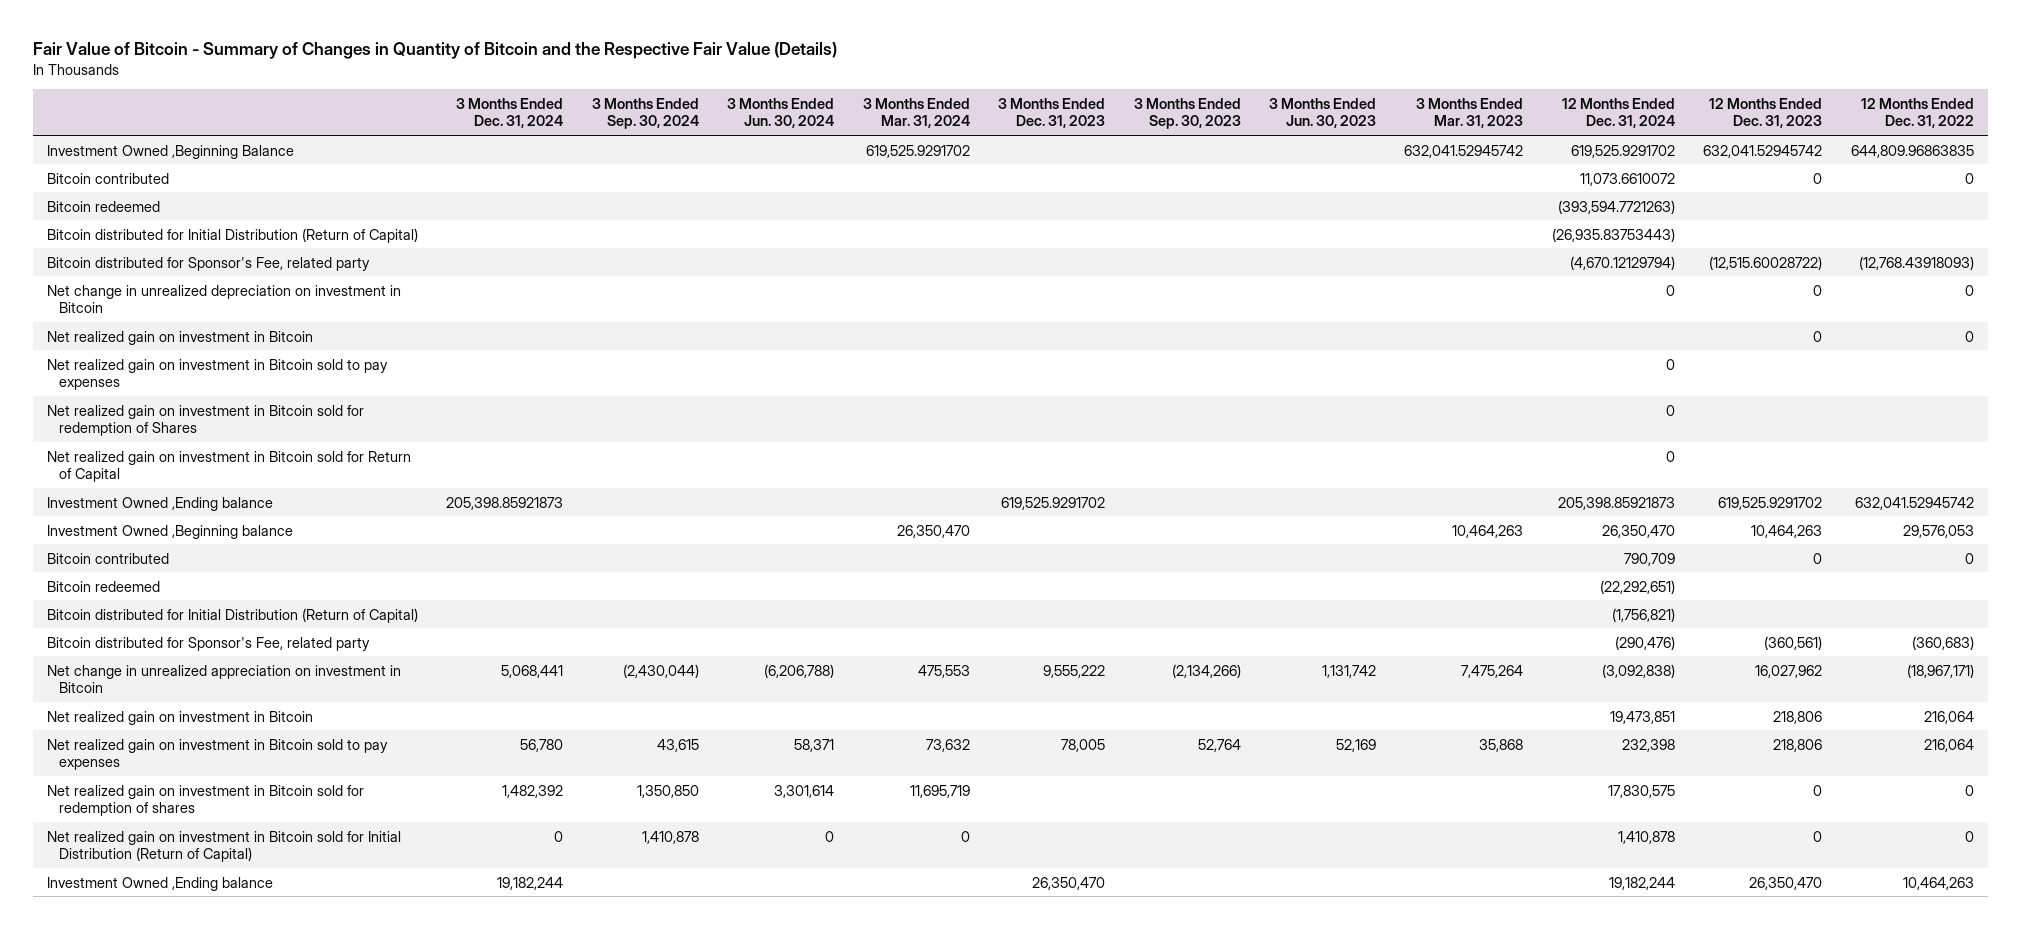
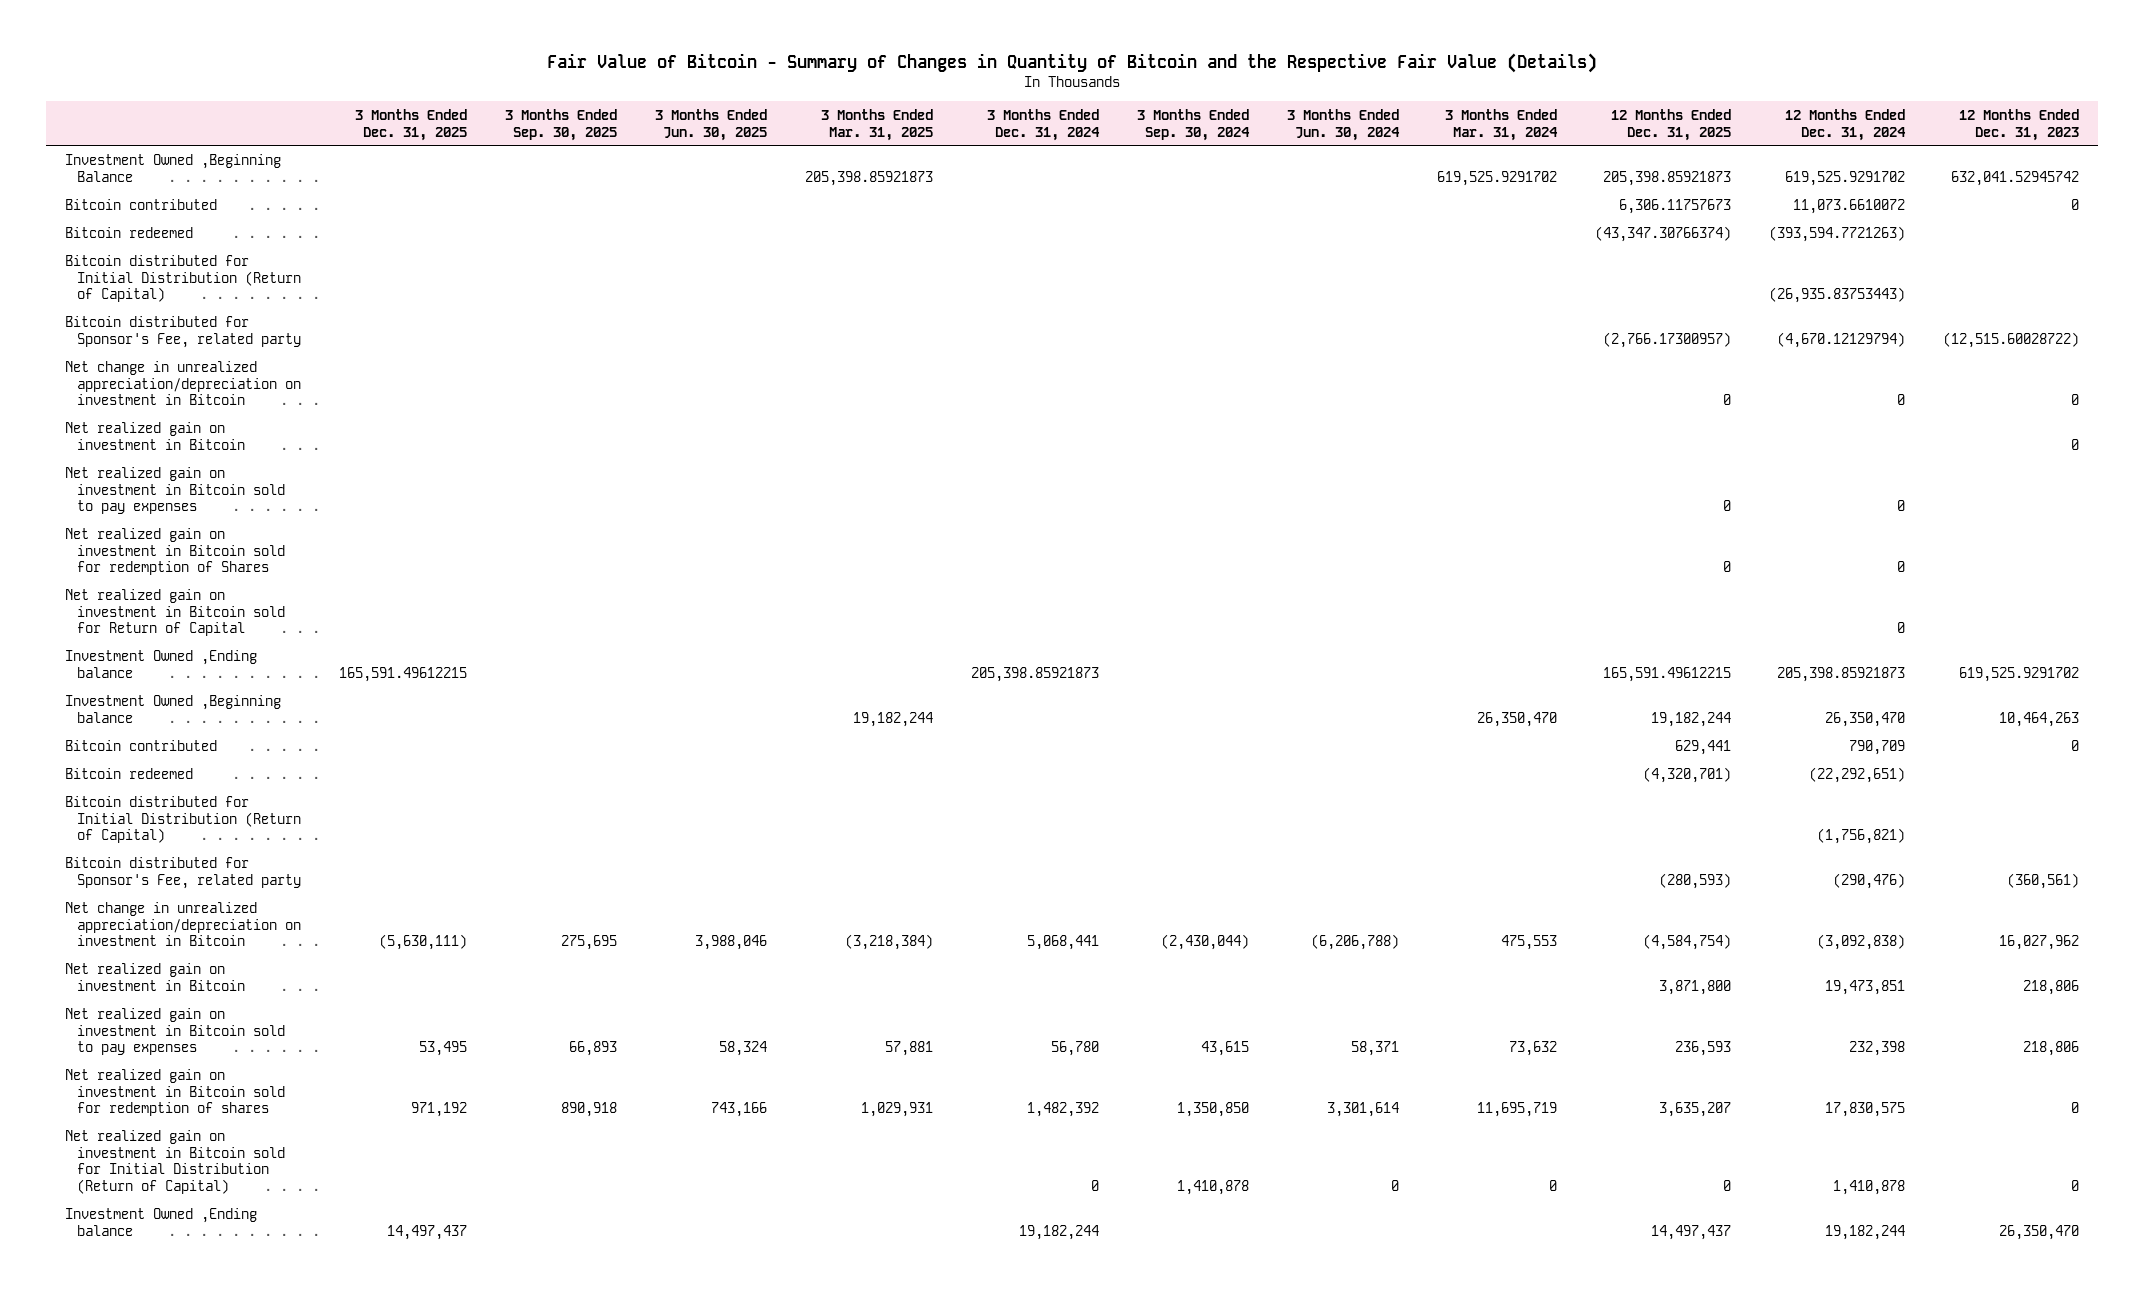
[998,97,1106,129] 3 Months Ended Dec. 31, 2023 -> none
[1133,97,1241,130] 3 Months Ended Sep. 30, 2023 -> none
[1268,97,1376,129] 3 Months Ended Jun. 30, 2023 -> none
[1416,97,1524,129] 3 Months Ended Mar. 31, 2023 -> none
[1860,97,1974,129] 12 Months Ended Dec. 31, 2022 -> none
none -> [355,108,468,141] 3 Months Ended Dec. 31, 2025
none -> [505,108,618,141] 3 Months Ended Sep. 30, 2025
none -> [655,108,768,141] 3 Months Ended Jun. 30, 2025
none -> [821,108,934,141] 3 Months Ended Mar. 31, 2025
none -> [1611,108,1732,141] 12 Months Ended Dec. 31, 2025
[46,284,401,313] Net change in unrealized depreciation on investment in Bitcoin -> [64,360,302,406] Net change in unrealized appreciation/depreciation on investment in Bitcoin
[46,664,401,693] Net change in unrealized appreciation on investment in Bitcoin -> [64,901,302,947] Net change in unrealized appreciation/depreciation on investment in Bitcoin

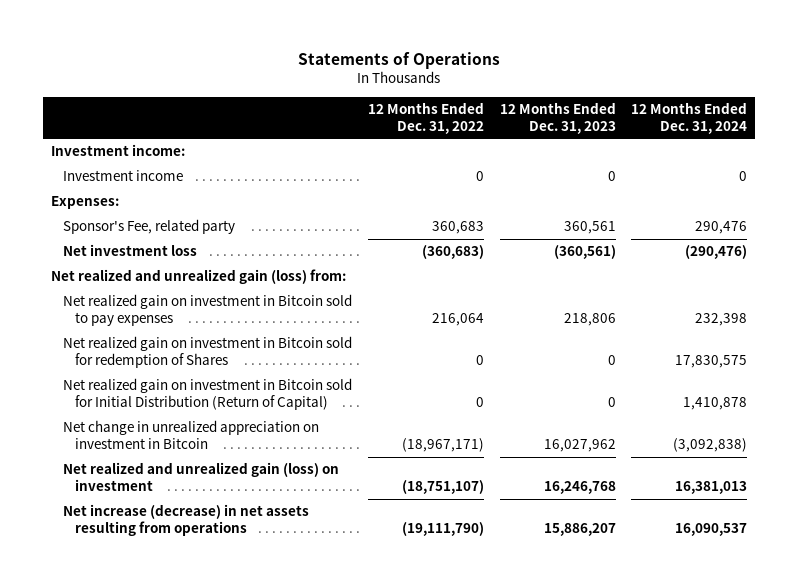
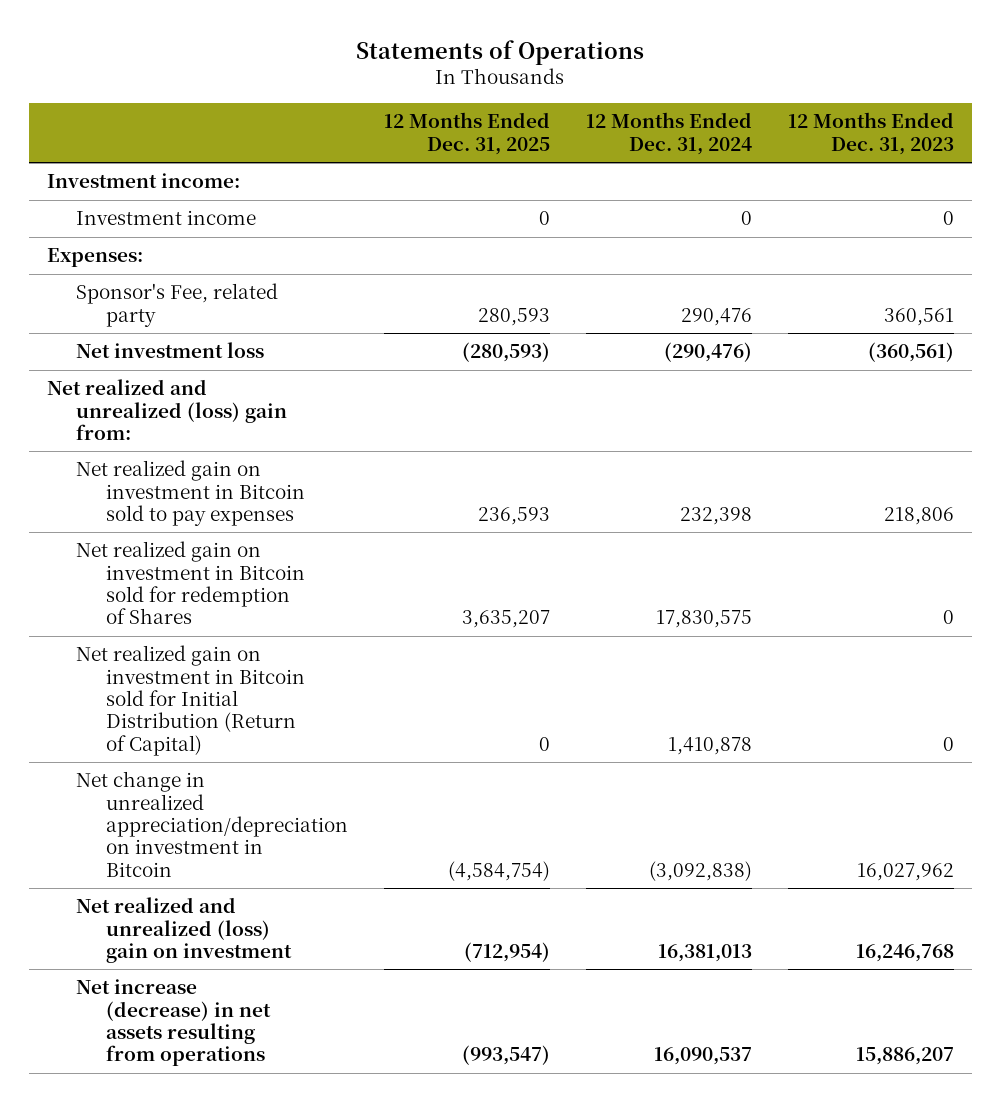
[367,101,484,134] 12 Months Ended Dec. 31, 2022 -> none
none -> [383,112,550,155] 12 Months Ended Dec. 31, 2025
[51,269,347,285] Net realized and unrealized gain (loss) from: -> [47,379,288,440] Net realized and unrealized (loss) gain from:
[63,420,320,450] Net change in unrealized appreciation on investment in Bitcoin -> [76,771,348,877] Net change in unrealized appreciation/depreciation on investment in Bitcoin
[63,462,340,492] Net realized and unrealized gain (loss) on investment -> [76,897,292,963] Net realized and unrealized (loss) gain on investment

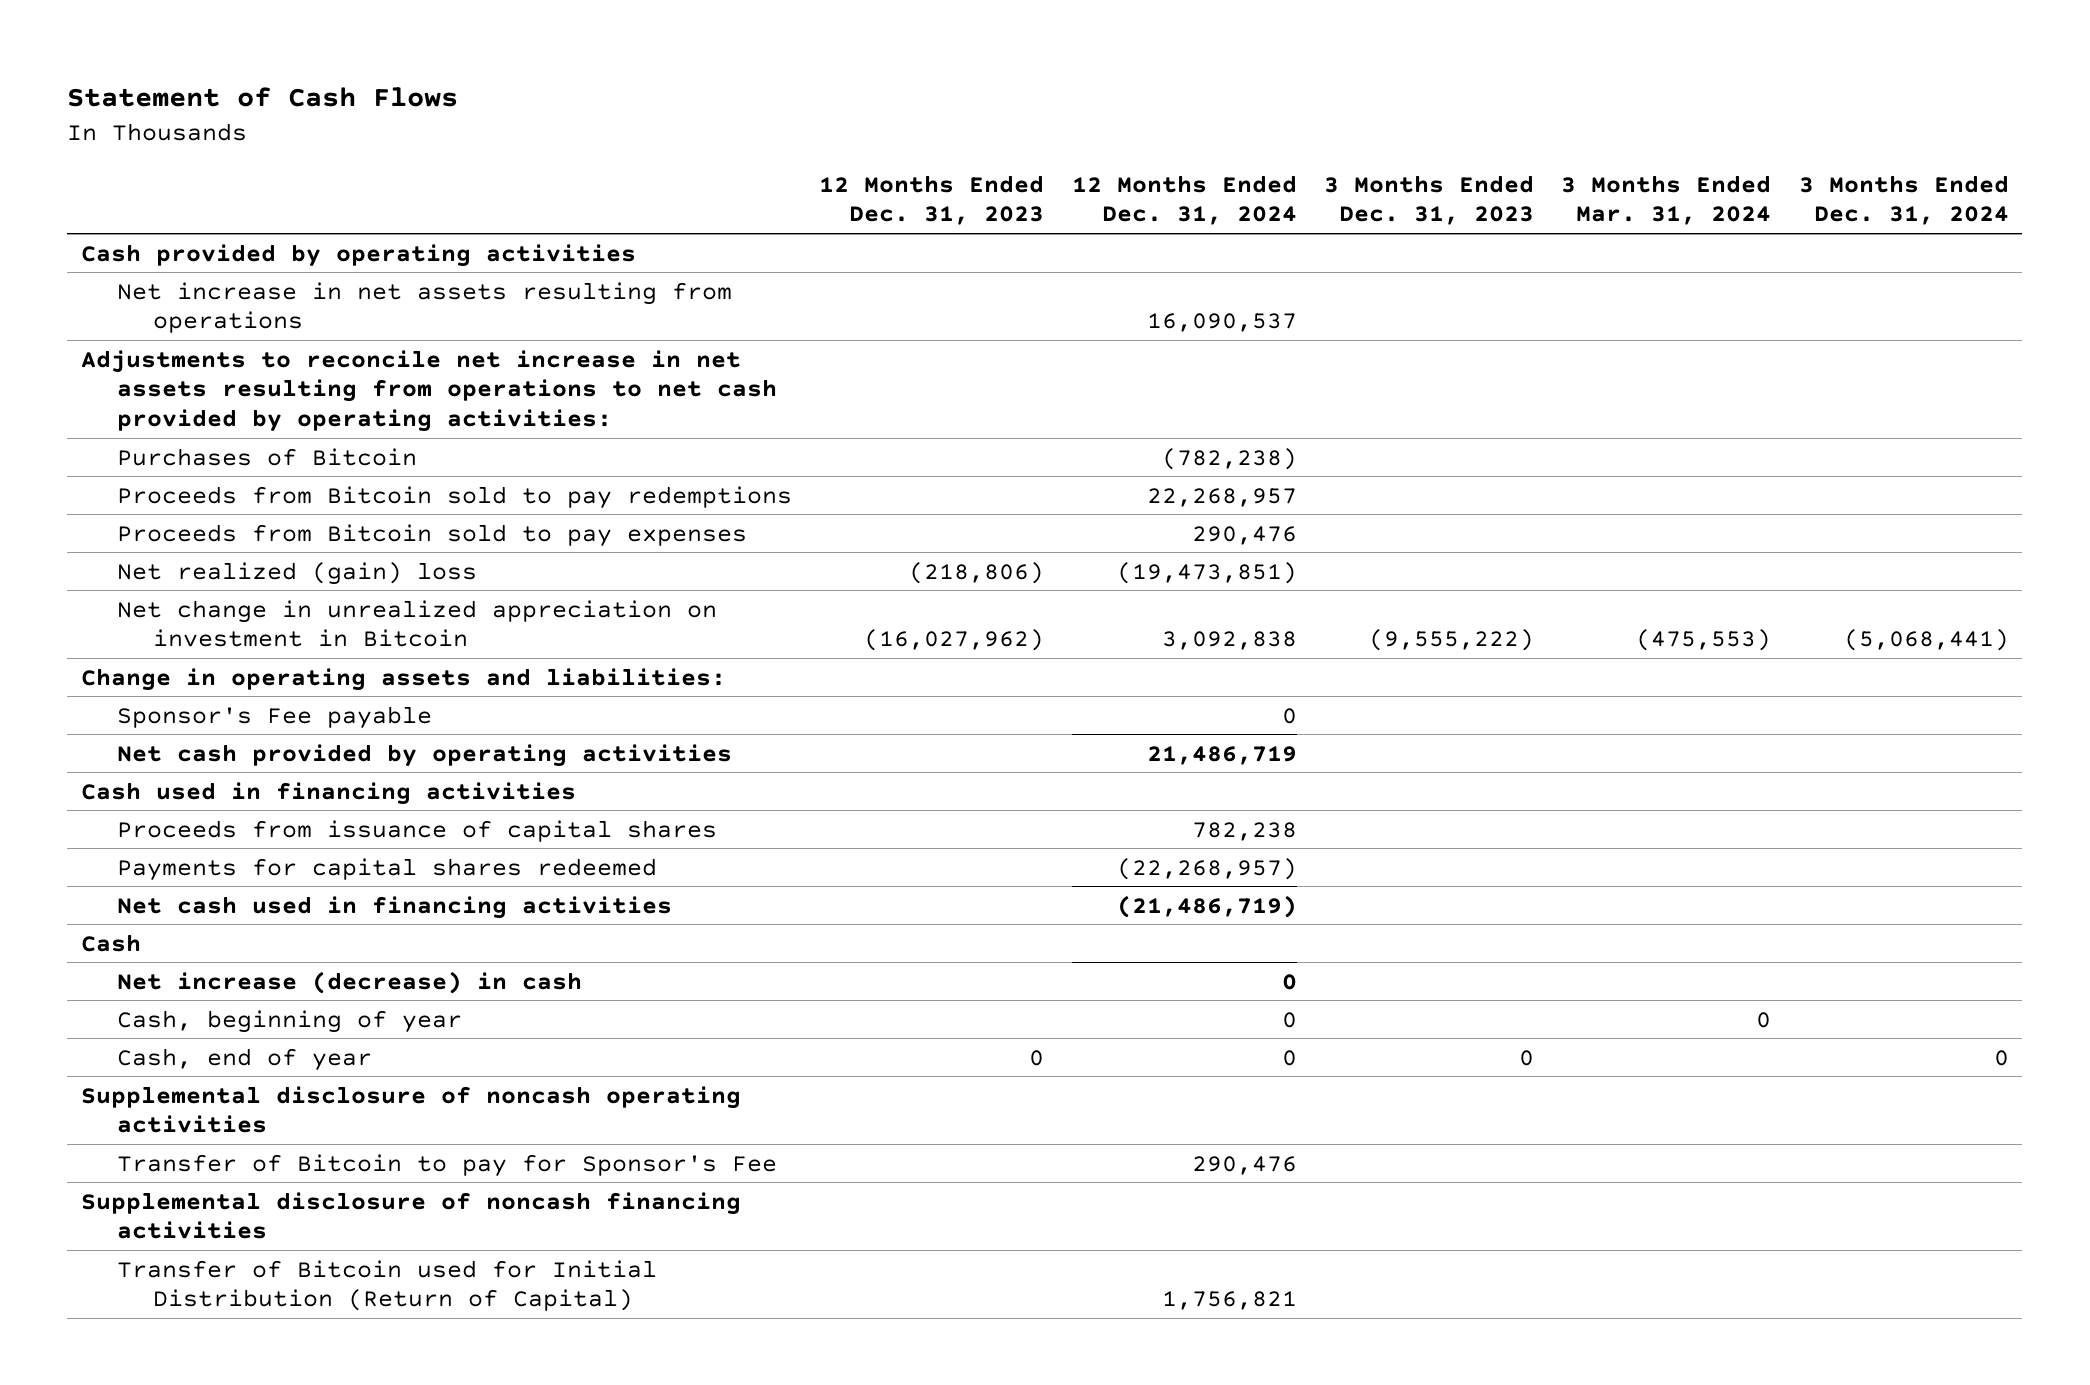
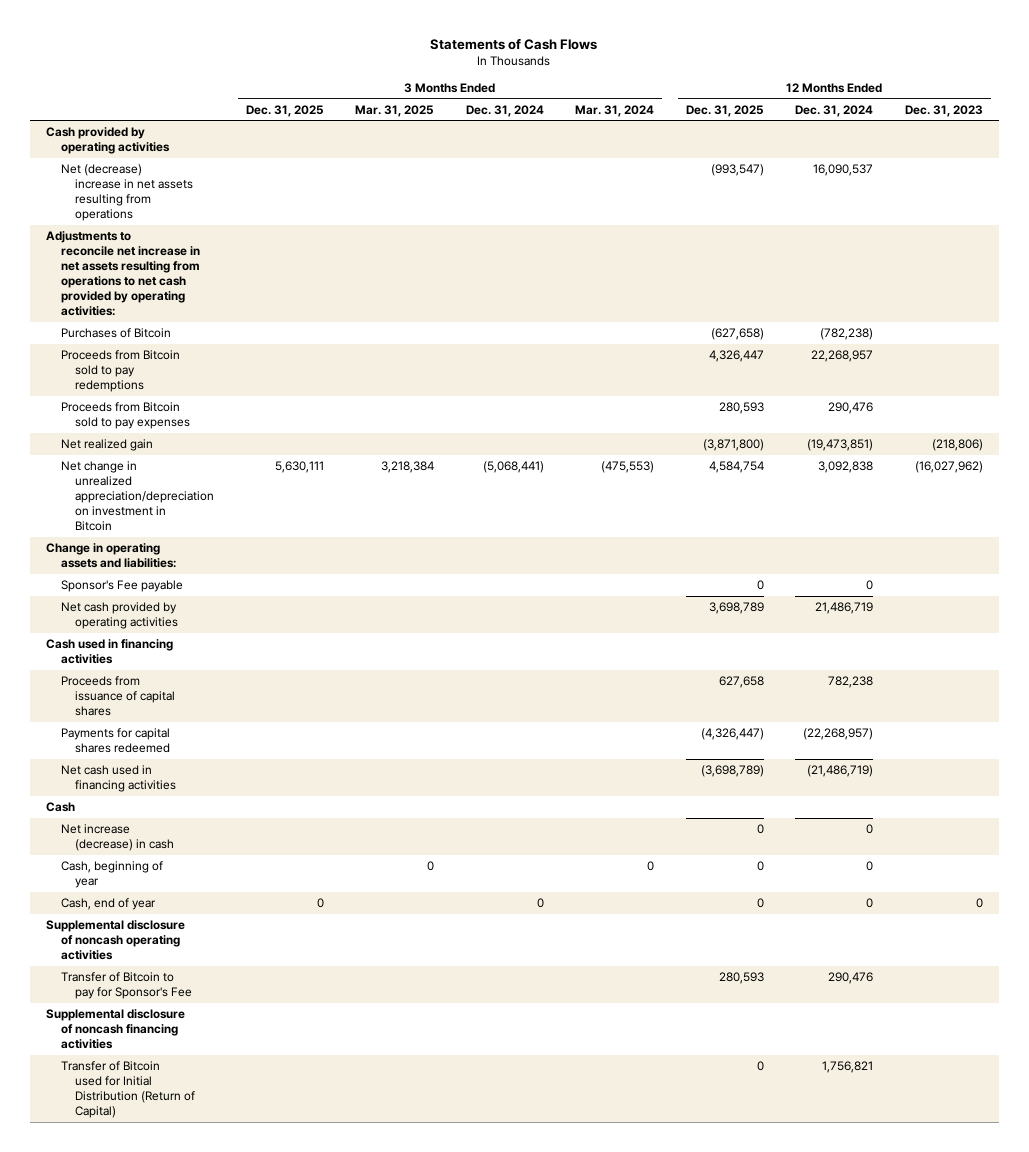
[67,87,459,108] Statement of Cash Flows -> [430,38,598,50] Statements of Cash Flows
[1323,174,1534,226] 3 Months Ended Dec. 31, 2023 -> none
none -> [245,104,324,117] Dec. 31, 2025
none -> [355,104,435,117] Mar. 31, 2025
none -> [685,104,764,117] Dec. 31, 2025
[116,281,732,334] Net increase in net assets resulting from operations -> [60,164,194,222] Net (decrease) increase in net assets resulting from operations
[116,561,477,585] Net realized (gain) loss -> [60,439,153,452] Net realized gain
[116,599,717,648] Net change in unrealized appreciation on investment in Bitcoin -> [60,461,215,532] Net change in unrealized appreciation/depreciation on investment in Bitcoin

